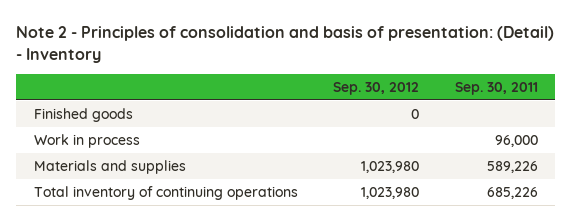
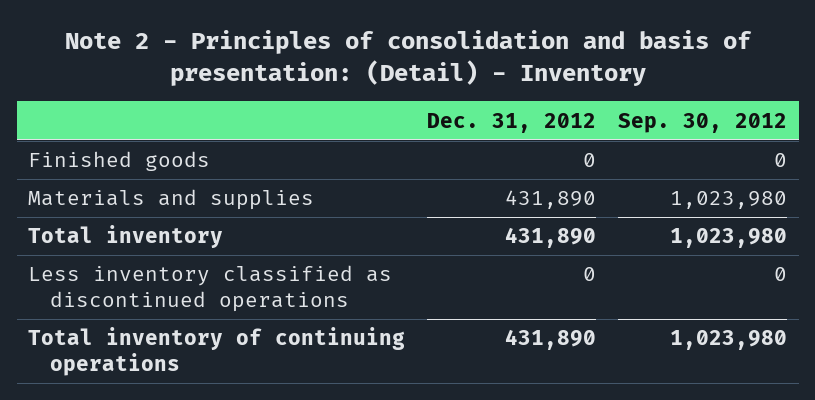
[454,82,538,96] Sep. 30, 2011 -> none
none -> [427,112,597,133] Dec. 31, 2012
[33,133,140,148] Work in process -> none
none -> [27,225,223,249] Total inventory
none -> [27,265,392,313] Less inventory classified as discontinued operations

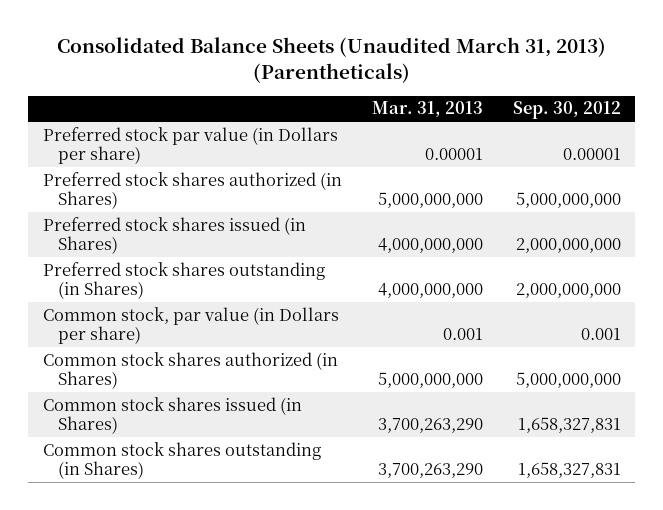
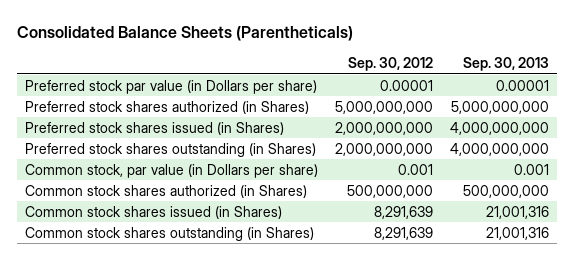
[56,37,606,84] Consolidated Balance Sheets (Unaudited March 31, 2013) (Parentheticals) -> [16,26,353,42] Consolidated Balance Sheets (Parentheticals)
[371,101,483,118] Mar. 31, 2013 -> none
none -> [462,57,549,72] Sep. 30, 2013
[515,372,621,389] 5,000,000,000 -> [347,184,434,198] 500,000,000
[517,417,621,434] 1,658,327,831 -> [374,205,434,219] 8,291,639
[517,462,621,479] 1,658,327,831 -> [374,226,434,240] 8,291,639

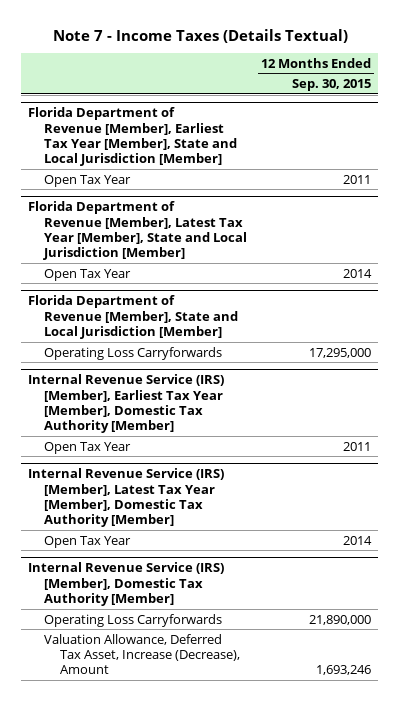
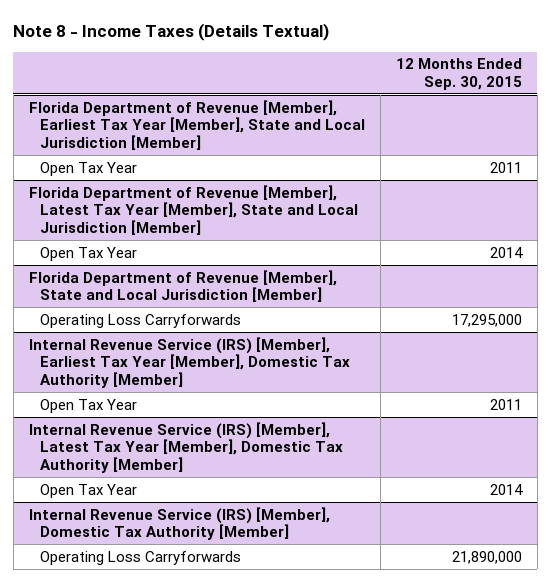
[52,28,348,43] Note 7 - Income Taxes (Details Textual) -> [13,22,330,41] Note 8 - Income Taxes (Details Textual)
[44,633,241,675] Valuation Allowance, Deferred Tax Asset, Increase (Decrease), Amount -> none

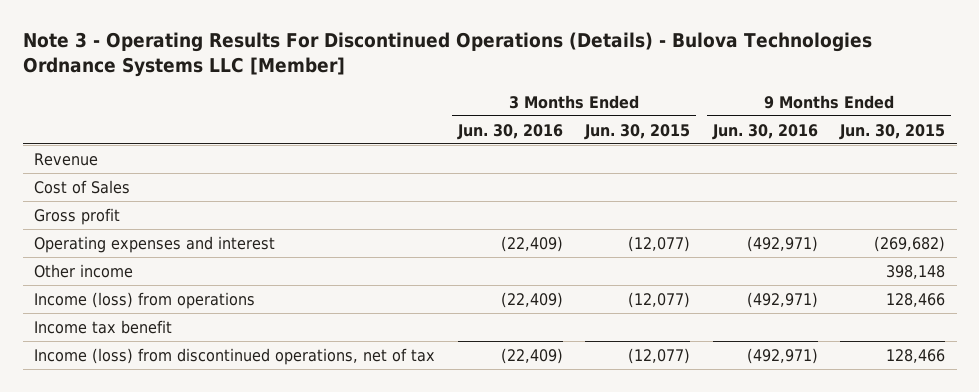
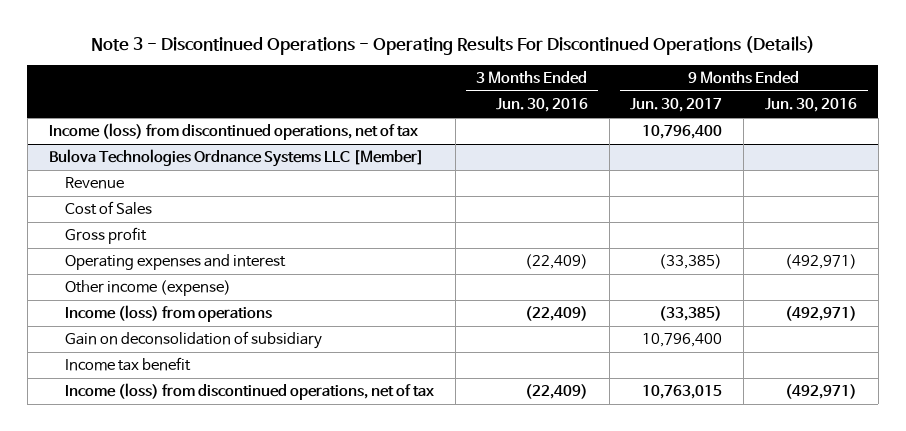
[22,32,872,78] Note 3 - Operating Results For Discontinued Operations (Details) - Bulova Technologies Ordnance Systems LLC [Member] -> [90,35,815,55] Note 3 - Discontinued Operations - Operating Results For Discontinued Operations (Details)
[584,123,691,140] Jun. 30, 2015 -> none
[839,123,946,140] Jun. 30, 2015 -> none
none -> [630,98,723,113] Jun. 30, 2017
none -> [48,123,418,141] Income (loss) from discontinued operations, net of tax
none -> [48,149,424,168] Bulova Technologies Ordnance Systems LLC [Member]
[34,263,134,278] Other income -> [65,280,232,297] Other income (expense)
none -> [65,331,323,350] Gain on deconsolidation of subsidiary

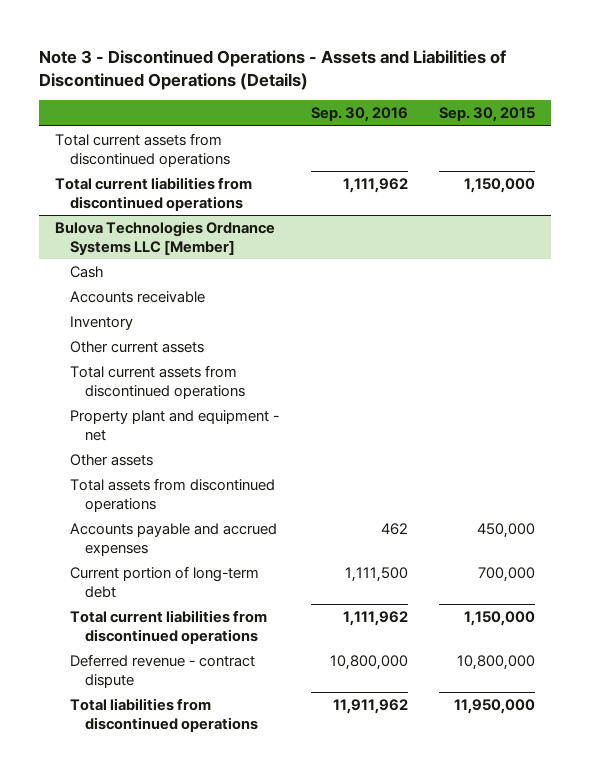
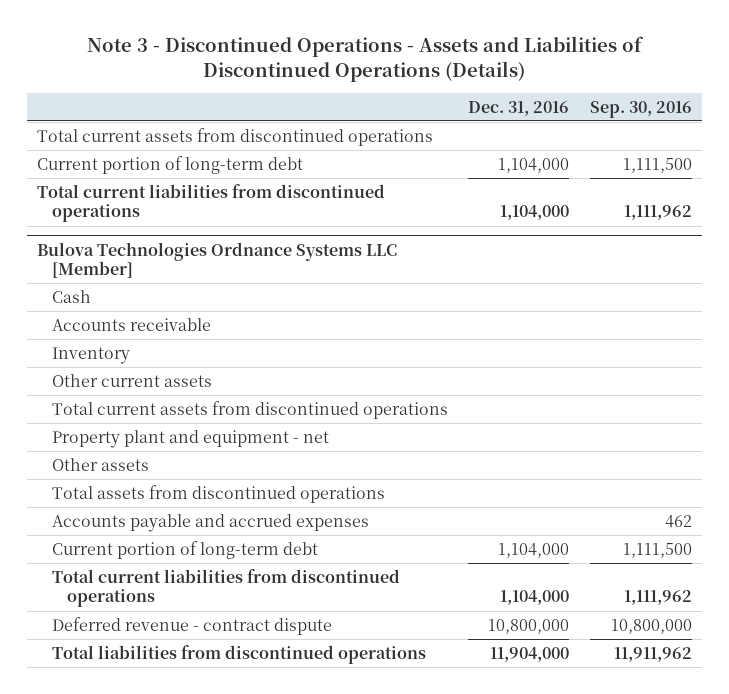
[438,107,535,123] Sep. 30, 2015 -> none
none -> [468,100,570,116] Dec. 31, 2016
none -> [36,155,303,174] Current portion of long-term debt

